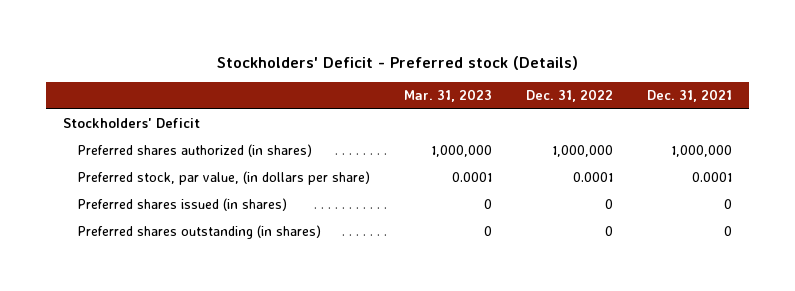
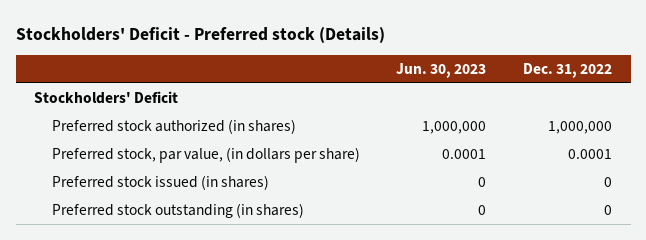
[403,89,492,103] Mar. 31, 2023 -> none
[647,89,733,103] Dec. 31, 2021 -> none
none -> [396,63,487,79] Jun. 30, 2023
[76,144,312,158] Preferred shares authorized (in shares) -> [51,118,296,134] Preferred stock authorized (in shares)
[76,198,287,212] Preferred shares issued (in shares) -> [51,174,269,190] Preferred stock issued (in shares)
[76,225,321,240] Preferred shares outstanding (in shares) -> [51,202,304,218] Preferred stock outstanding (in shares)

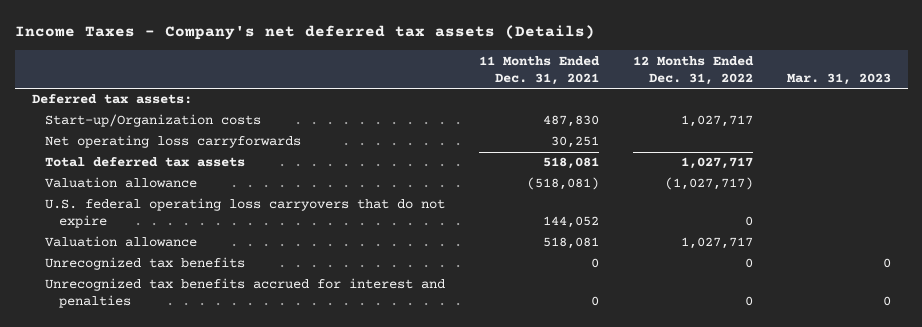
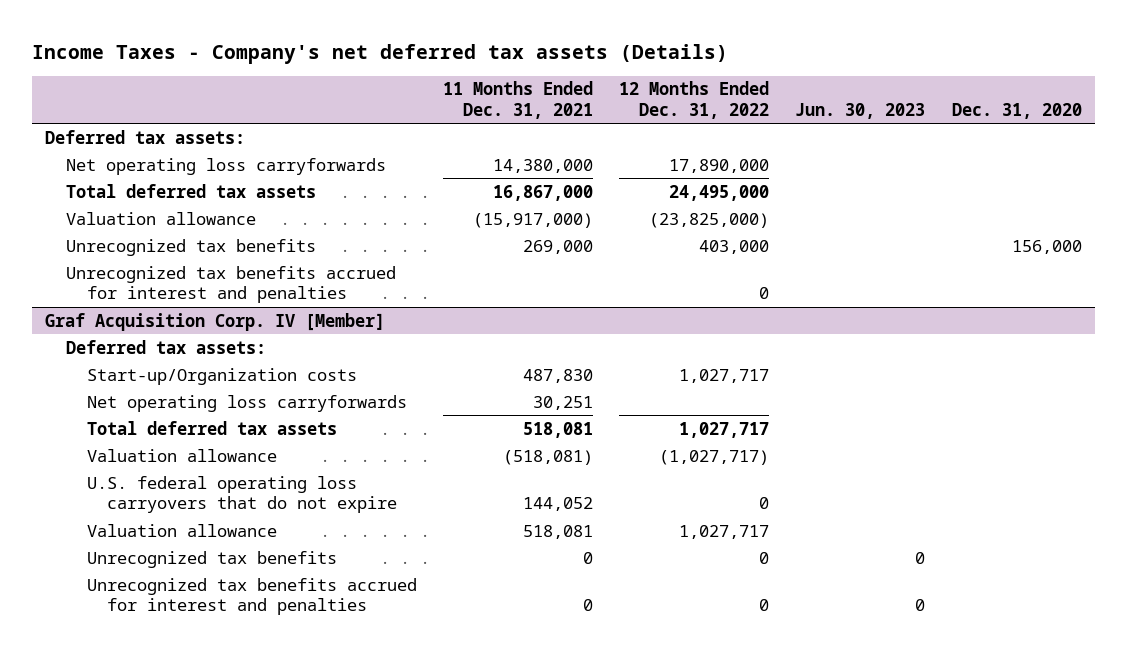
[786,72,891,85] Mar. 31, 2023 -> none
none -> [795,102,926,119] Jun. 30, 2023
none -> [951,102,1082,119] Dec. 31, 2020
none -> [65,157,386,175] Net operating loss carryforwards
none -> [65,183,316,198] Total deferred tax assets
none -> [65,211,256,225] Valuation allowance
none -> [65,238,316,256] Unrecognized tax benefits
none -> [65,265,396,304] Unrecognized tax benefits accrued for interest and penalties
none -> [45,312,386,331] Graf Acquisition Corp. IV [Member]
none -> [65,339,266,354] Deferred tax assets:

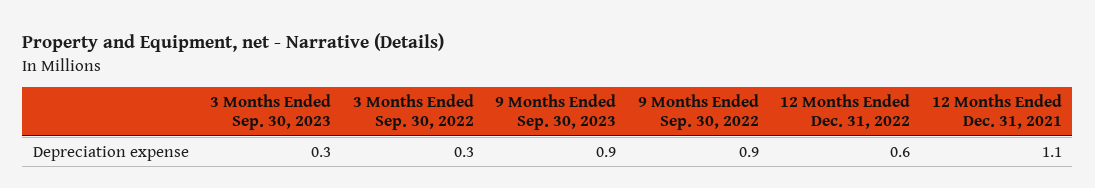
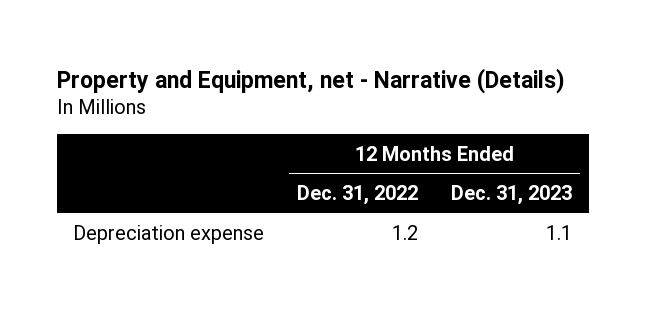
[210,94,332,131] 3 Months Ended Sep. 30, 2023 -> none
[352,94,474,131] 3 Months Ended Sep. 30, 2022 -> none
[495,94,617,131] 9 Months Ended Sep. 30, 2023 -> none
[637,94,759,131] 9 Months Ended Sep. 30, 2022 -> none
[931,94,1062,130] 12 Months Ended Dec. 31, 2021 -> none
none -> [451,184,573,205] Dec. 31, 2023
[890,146,911,157] 0.6 -> [392,224,419,240] 1.2

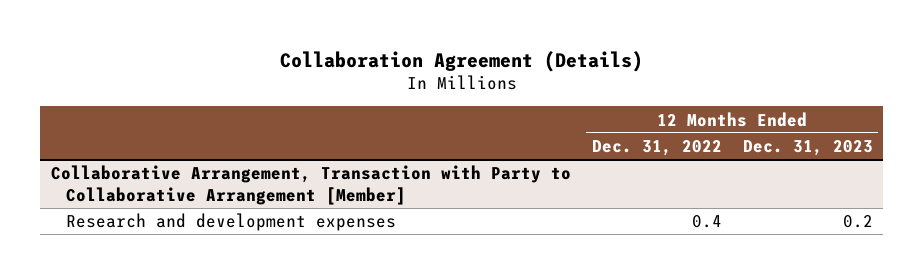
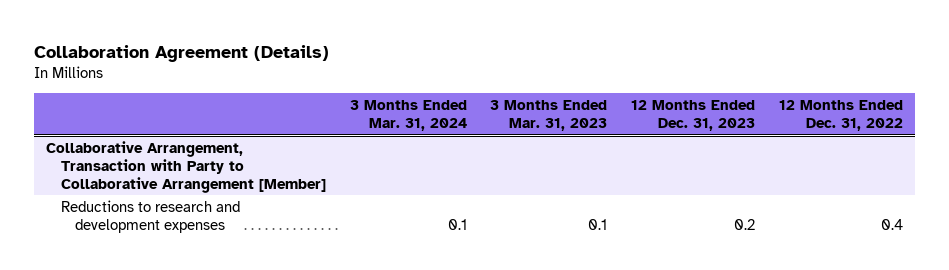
none -> [349,99,467,132] 3 Months Ended Mar. 31, 2024
none -> [490,99,608,132] 3 Months Ended Mar. 31, 2023
[65,213,396,232] Research and development expenses -> [60,199,240,233] Reductions to research and development expenses

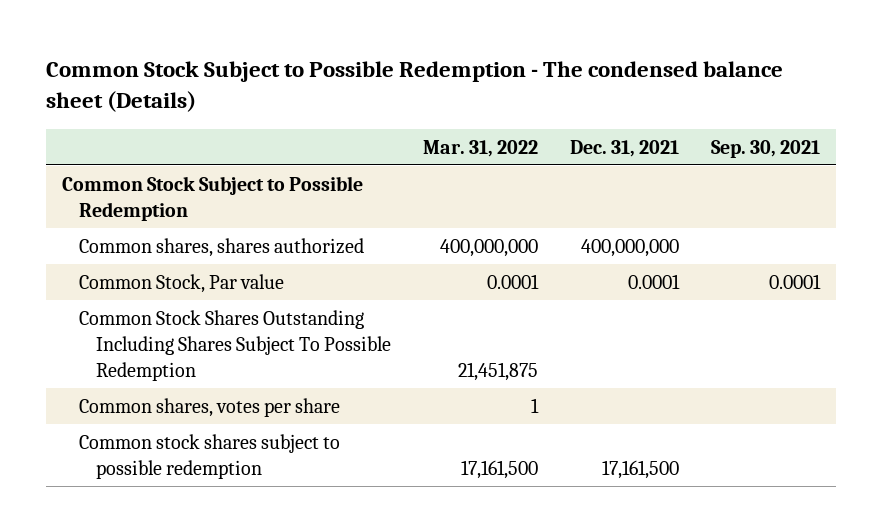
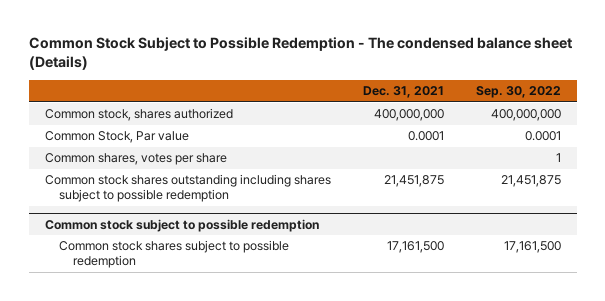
[422,139,538,157] Mar. 31, 2022 -> none
[710,139,820,158] Sep. 30, 2021 -> none
none -> [475,86,561,99] Sep. 30, 2022
[61,175,363,222] Common Stock Subject to Possible Redemption -> none
[78,237,364,257] Common shares, shares authorized -> [44,108,233,122] Common stock, shares authorized
[78,309,391,382] Common Stock Shares Outstanding Including Shares Subject To Possible Redemption -> none
none -> [44,174,331,203] Common stock shares outstanding including shares subject to possible redemption
none -> [44,218,319,232] Common stock subject to possible redemption

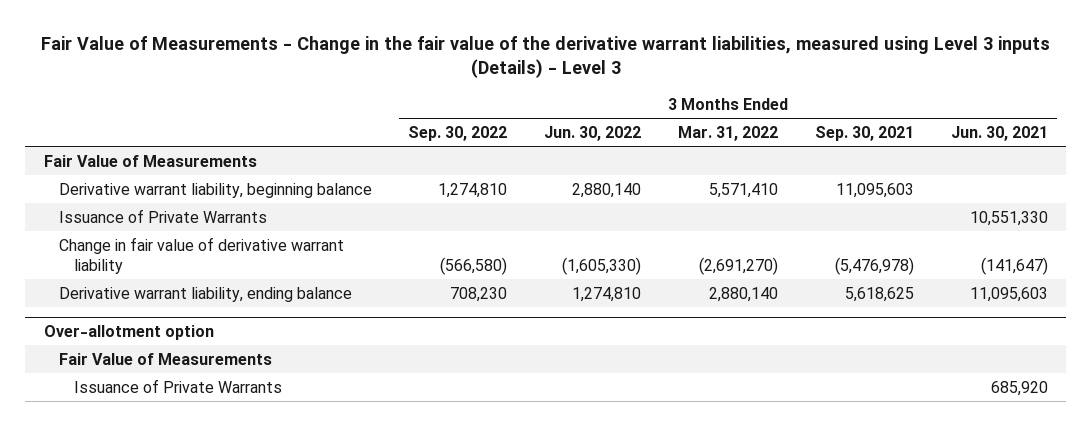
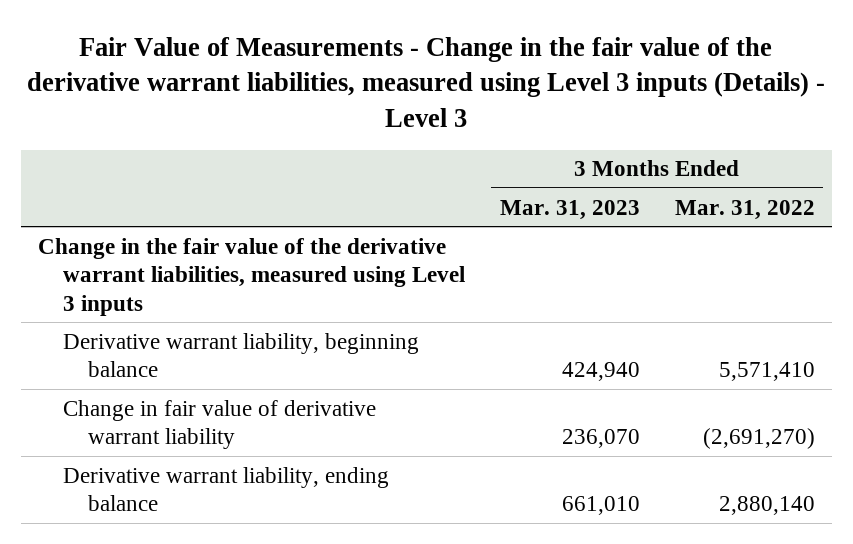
[408,125,508,141] Sep. 30, 2022 -> none
[544,125,642,141] Jun. 30, 2022 -> none
[815,125,915,141] Sep. 30, 2021 -> none
[950,125,1048,141] Jun. 30, 2021 -> none
none -> [499,199,640,220] Mar. 31, 2023
[43,154,257,167] Fair Value of Measurements -> [37,237,466,316] Change in the fair value of the derivative warrant liabilities, measured using Level 3 inputs
[58,208,267,223] Issuance of Private Warrants -> none
[43,324,214,340] Over-allotment option -> none
[58,352,272,365] Fair Value of Measurements -> none
[73,378,282,393] Issuance of Private Warrants -> none

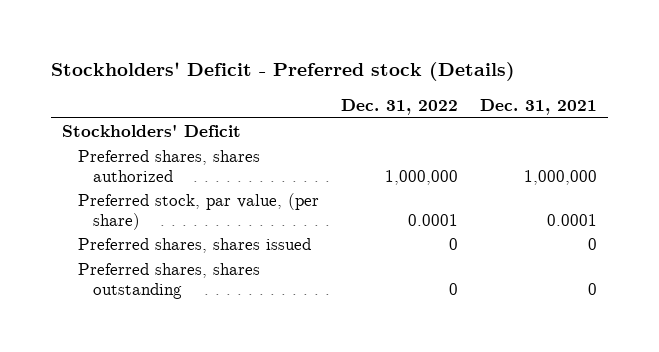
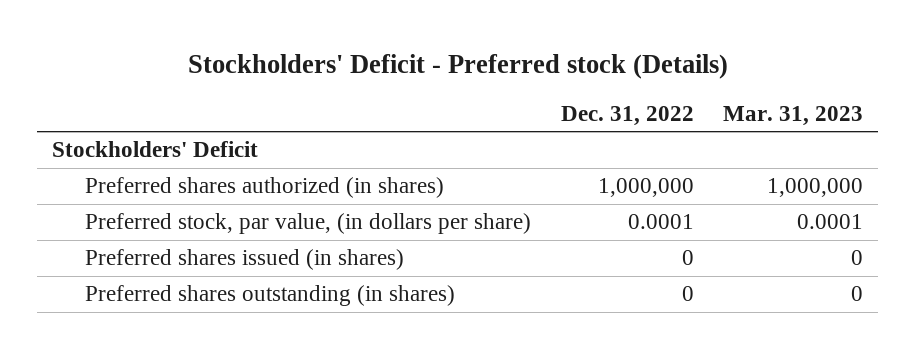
[480,99,598,116] Dec. 31, 2021 -> none
none -> [723,105,864,126] Mar. 31, 2023
[77,150,260,182] Preferred shares, shares authorized -> [85,177,445,199] Preferred shares authorized (in shares)
[77,193,319,230] Preferred stock, par value, (per share) -> [85,213,532,235] Preferred stock, par value, (in dollars per share)
[77,238,311,254] Preferred shares, shares issued -> [85,249,405,271] Preferred shares issued (in shares)
[77,263,260,299] Preferred shares, shares outstanding -> [85,285,456,307] Preferred shares outstanding (in shares)

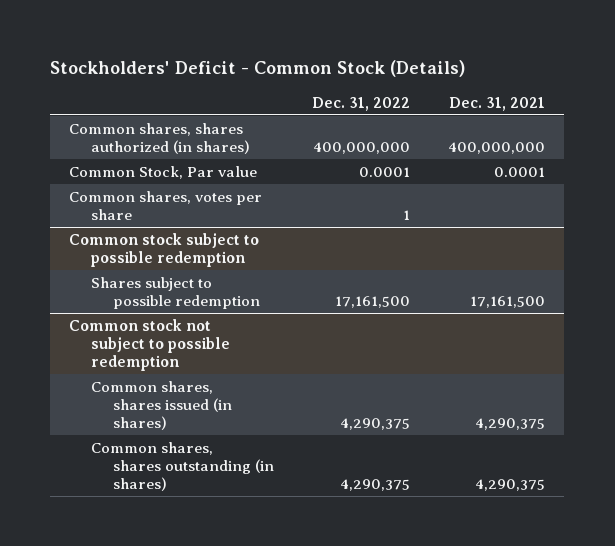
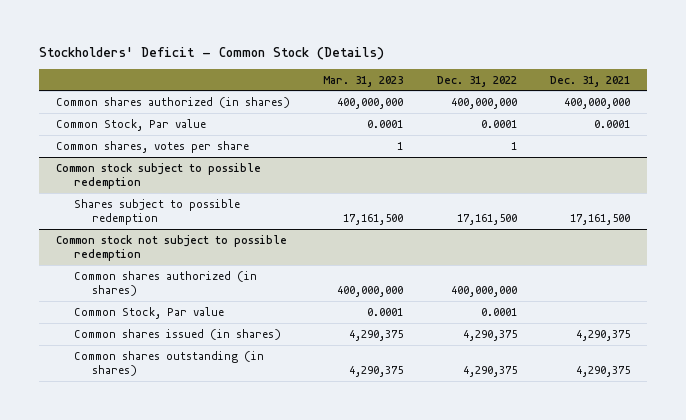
none -> [323,75,404,87] Mar. 31, 2023
[69,122,251,155] Common shares, shares authorized (in shares) -> [55,96,290,108] Common shares authorized (in shares)
none -> [73,270,257,296] Common shares authorized (in shares)
none -> [73,306,224,319] Common Stock, Par value
[91,380,233,431] Common shares, shares issued (in shares) -> [73,328,281,340] Common shares issued (in shares)
[91,441,275,492] Common shares, shares outstanding (in shares) -> [73,350,264,376] Common shares outstanding (in shares)

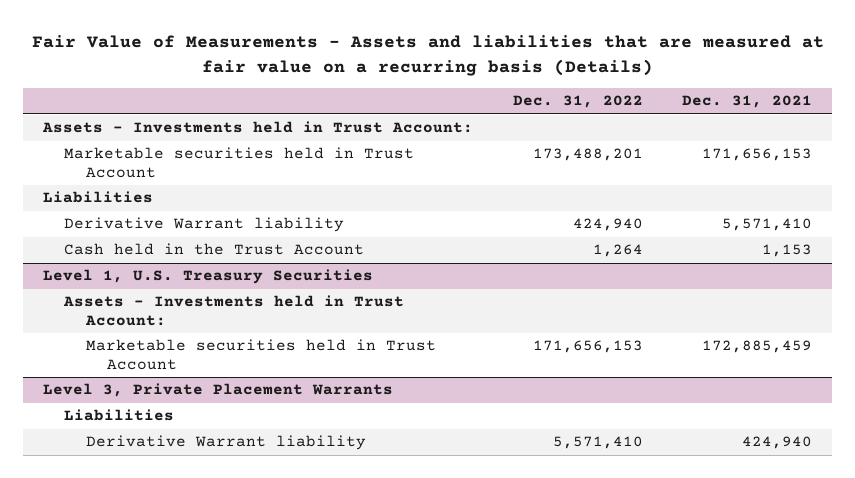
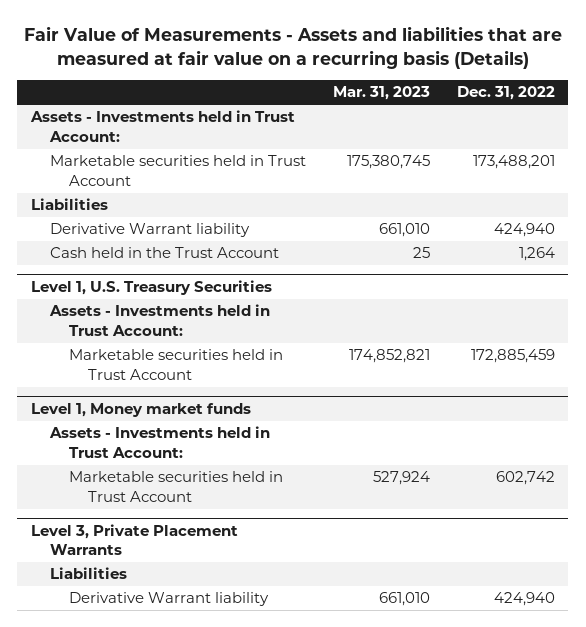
[682,95,813,109] Dec. 31, 2021 -> none
none -> [332,86,430,101] Mar. 31, 2023
[532,340,643,354] 171,656,153 -> [470,349,555,364] 172,885,459
none -> [30,403,251,418] Level 1, Money market funds
none -> [48,426,270,458] Assets - Investments held in Trust Account:
none -> [68,471,283,502] Marketable securities held in Trust Account
[552,436,643,450] 5,571,410 -> [493,592,555,607] 424,940

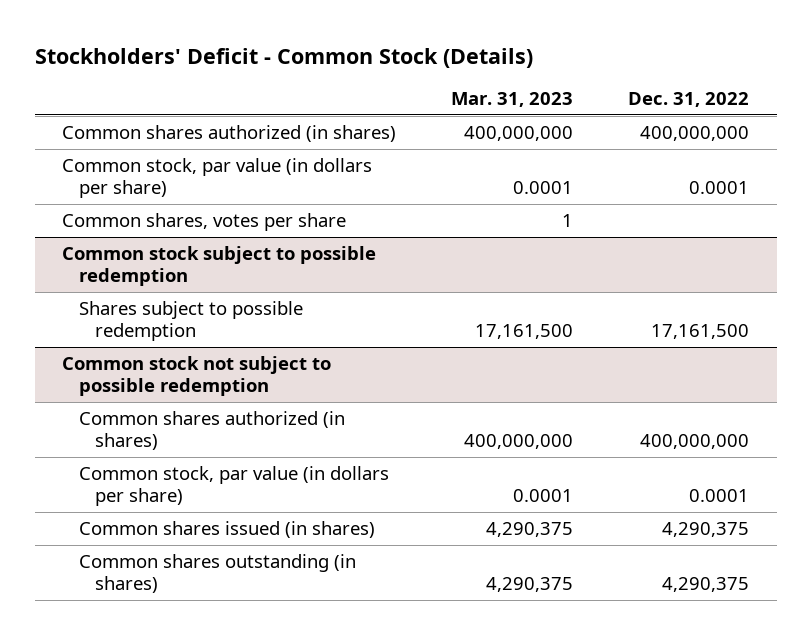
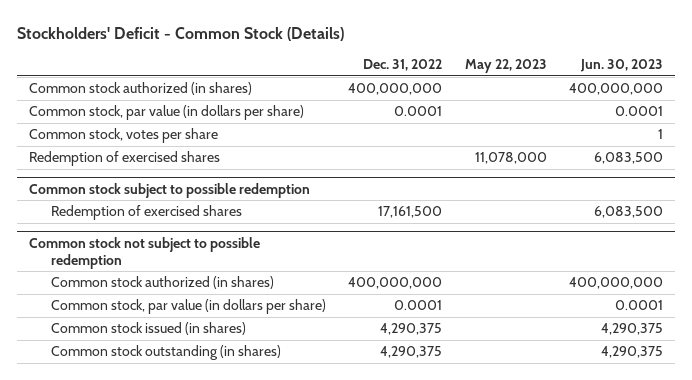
[451,92,574,108] Mar. 31, 2023 -> none
none -> [464,58,547,73] May 22, 2023
none -> [580,58,664,72] Jun. 30, 2023
[62,124,397,142] Common shares authorized (in shares) -> [28,82,252,96] Common stock authorized (in shares)
[62,212,347,231] Common shares, votes per share -> [28,128,218,144] Common stock, votes per share
none -> [28,151,220,167] Redemption of exercised shares
[78,300,303,342] Shares subject to possible redemption -> [50,205,242,221] Redemption of exercised shares
[78,410,345,451] Common shares authorized (in shares) -> [50,276,274,290] Common stock authorized (in shares)
[78,520,375,538] Common shares issued (in shares) -> [50,322,246,336] Common stock issued (in shares)
[78,553,356,594] Common shares outstanding (in shares) -> [50,345,281,361] Common stock outstanding (in shares)

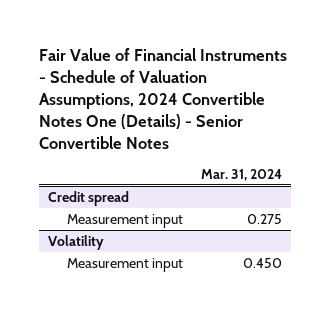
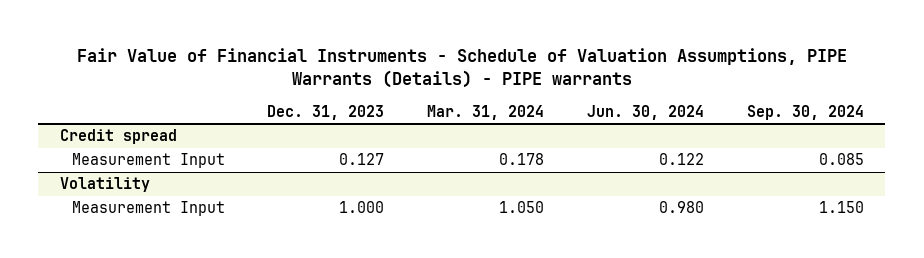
[38,47,287,149] Fair Value of Financial Instruments - Schedule of Valuation Assumptions, 2024 Convertible Notes One (Details) - Senior Convertible Notes -> [76,47,847,88] Fair Value of Financial Instruments - Schedule of Valuation Assumptions, PIPE Warrants (Details) - PIPE warrants
none -> [267,104,385,120] Dec. 31, 2023
none -> [587,104,705,120] Jun. 30, 2024
none -> [746,104,864,120] Sep. 30, 2024
[67,213,184,228] Measurement input -> [71,153,225,169] Measurement Input
[247,213,283,224] 0.275 -> [499,153,545,166] 0.178
[67,257,184,272] Measurement input -> [71,201,225,217] Measurement Input
[243,257,283,268] 0.450 -> [499,201,545,214] 1.050

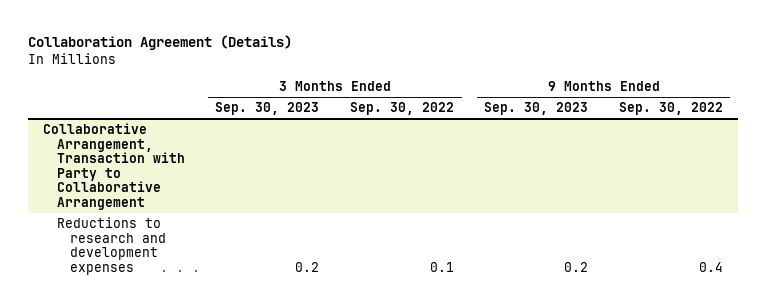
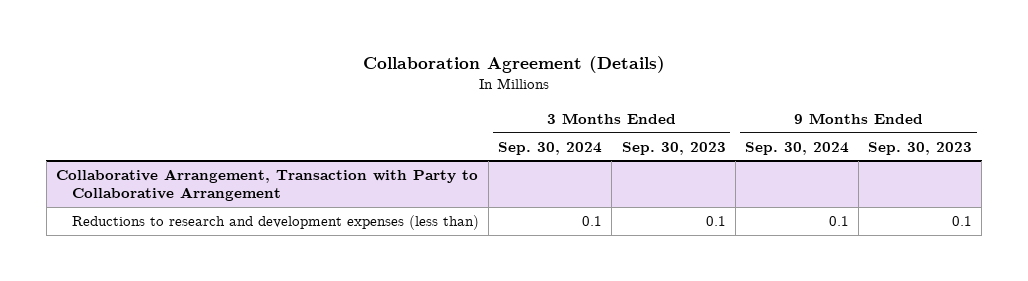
[349,102,454,116] Sep. 30, 2022 -> none
[618,102,723,116] Sep. 30, 2022 -> none
none -> [498,141,603,155] Sep. 30, 2024
none -> [744,141,849,155] Sep. 30, 2024
[56,216,167,275] Reductions to research and development expenses -> [71,215,479,231] Reductions to research and development expenses (less than)
[295,261,320,272] 0.2 -> [705,216,726,227] 0.1
[564,261,589,272] 0.2 -> [952,216,973,227] 0.1

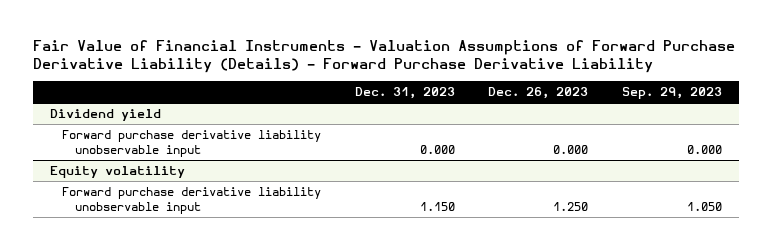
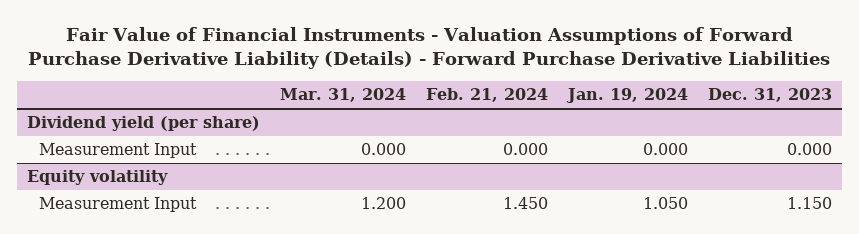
[32,40,735,74] Fair Value of Financial Instruments - Valuation Assumptions of Forward Purchase Derivative Liability (Details) - Forward Purchase Derivative Liability -> [28,27,831,70] Fair Value of Financial Instruments - Valuation Assumptions of Forward Purchase Derivative Liability (Details) - Forward Purchase Derivative Liabilities
[488,87,589,100] Dec. 26, 2023 -> none
[621,87,722,100] Sep. 29, 2023 -> none
none -> [279,88,406,103] Mar. 31, 2024
none -> [425,88,548,103] Feb. 21, 2024
none -> [566,88,689,104] Jan. 19, 2024
[49,109,161,122] Dividend yield -> [26,116,260,132] Dividend yield (per share)
[62,130,322,157] Forward purchase derivative liability unobservable input -> [39,143,198,159] Measurement Input
[62,187,322,214] Forward purchase derivative liability unobservable input -> [39,197,198,213] Measurement Input

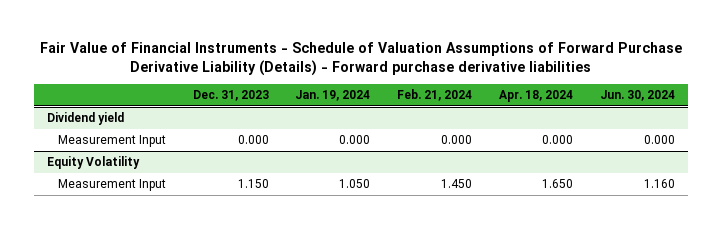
[28,27,831,70] Fair Value of Financial Instruments - Valuation Assumptions of Forward Purchase Derivative Liability (Details) - Forward Purchase Derivative Liabilities -> [40,41,683,76] Fair Value of Financial Instruments - Schedule of Valuation Assumptions of Forward Purchase Derivative Liability (Details) - Forward purchase derivative liabilities
[279,88,406,103] Mar. 31, 2024 -> none
none -> [498,90,573,103] Apr. 18, 2024
none -> [599,90,675,102] Jun. 30, 2024
[26,116,260,132] Dividend yield (per share) -> [47,112,125,126] Dividend yield
[26,170,168,186] Equity volatility -> [47,156,141,170] Equity Volatility

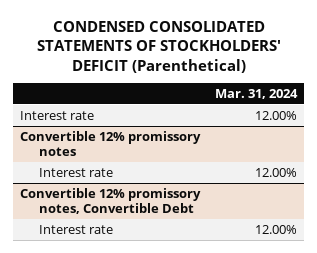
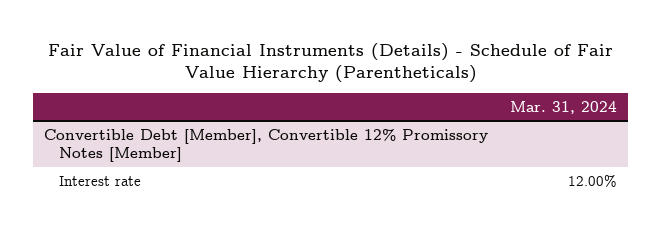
[36,21,281,73] CONDENSED CONSOLIDATED STATEMENTS OF STOCKHOLDERS' DEFICIT (Parenthetical) -> [47,42,613,84] Fair Value of Financial Instruments (Details) - Schedule of Fair Value Hierarchy (Parentheticals)
[20,110,95,120] Interest rate -> none
[20,130,202,157] Convertible 12% promissory notes -> none
[38,167,113,177] Interest rate -> none
[20,187,202,215] Convertible 12% promissory notes, Convertible Debt -> [44,128,489,162] Convertible Debt [Member], Convertible 12% Promissory Notes [Member]

